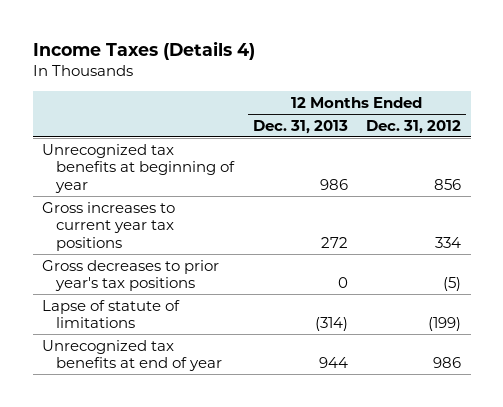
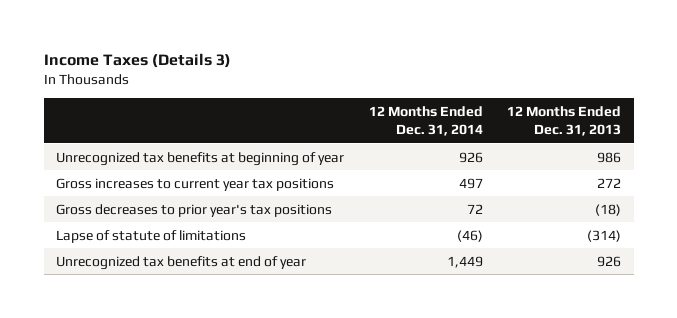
[32,41,255,61] Income Taxes (Details 4) -> [43,53,231,69] Income Taxes (Details 3)
[366,119,462,134] Dec. 31, 2012 -> none
none -> [368,106,483,137] 12 Months Ended Dec. 31, 2014
[337,277,348,289] 0 -> [595,203,622,216] (18)
[318,357,348,369] 944 -> [597,255,622,267] 926

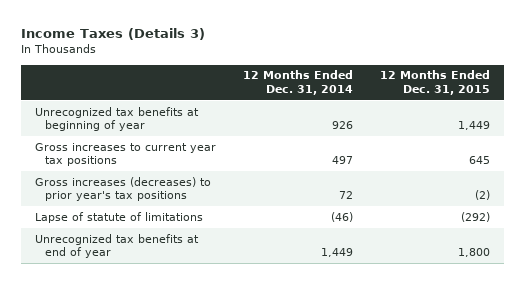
[507,106,622,137] 12 Months Ended Dec. 31, 2013 -> none
none -> [380,70,491,95] 12 Months Ended Dec. 31, 2015
[56,203,333,217] Gross decreases to prior year's tax positions -> [34,176,211,202] Gross increases (decreases) to prior year's tax positions

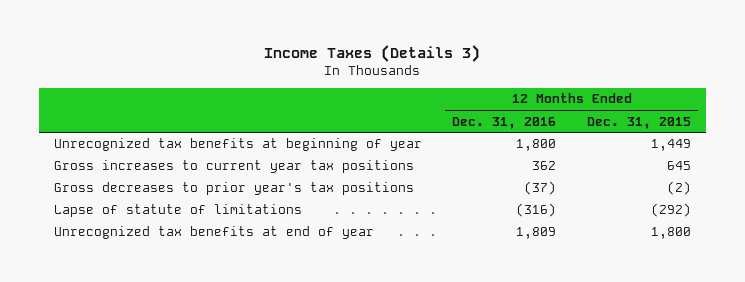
[242,70,353,95] 12 Months Ended Dec. 31, 2014 -> none
none -> [452,116,557,129] Dec. 31, 2016
[34,176,211,202] Gross increases (decreases) to prior year's tax positions -> [53,182,414,196] Gross decreases to prior year's tax positions

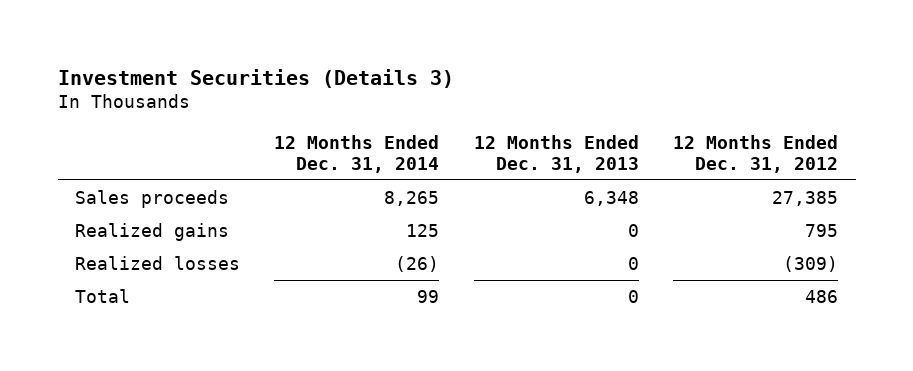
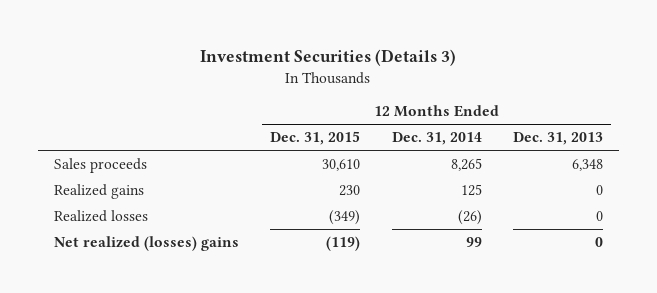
[673,134,839,173] 12 Months Ended Dec. 31, 2012 -> none
none -> [270,131,361,146] Dec. 31, 2015
[74,288,130,303] Total -> [53,235,239,251] Net realized (losses) gains

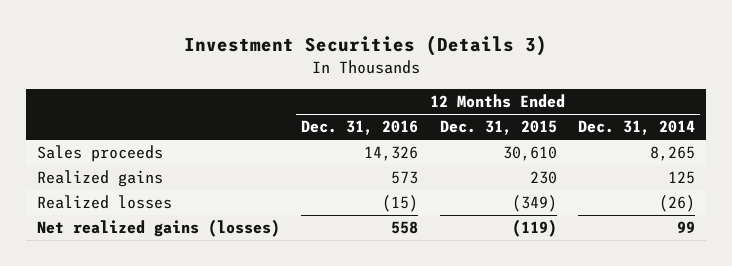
[513,132,604,146] Dec. 31, 2013 -> none
none -> [301,120,419,136] Dec. 31, 2016
[53,235,239,251] Net realized (losses) gains -> [37,219,281,238] Net realized gains (losses)

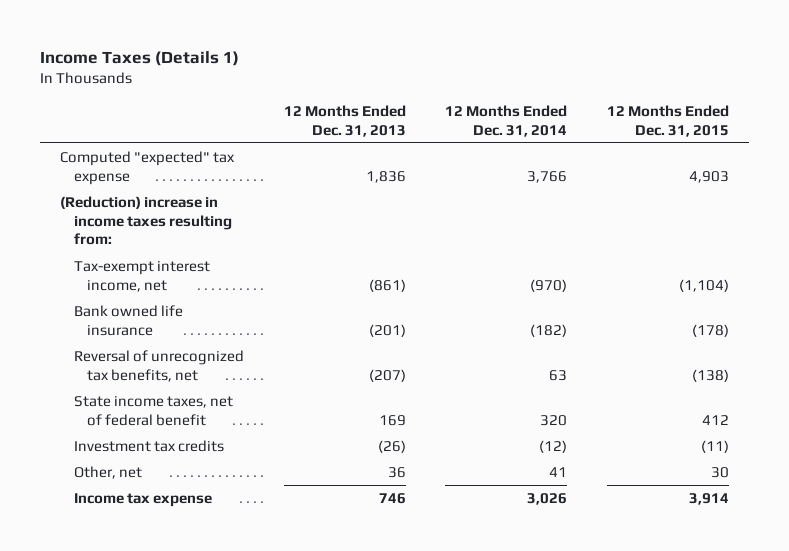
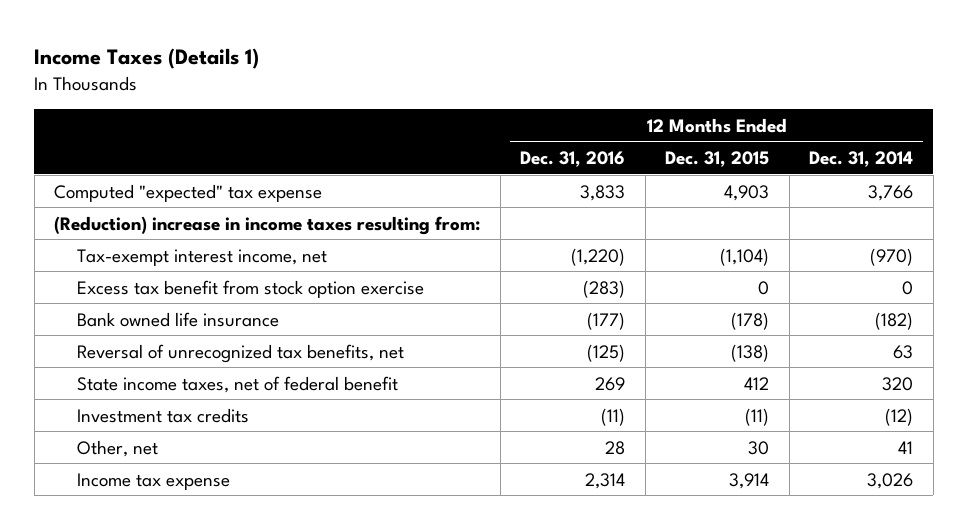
[283,104,406,137] 12 Months Ended Dec. 31, 2013 -> none
none -> [520,150,626,167] Dec. 31, 2016
none -> [76,279,424,298] Excess tax benefit from stock option exercise

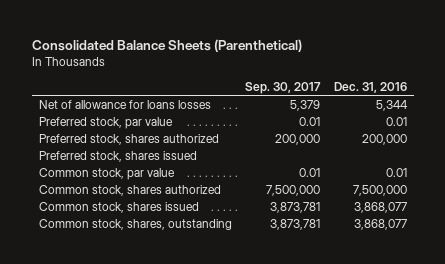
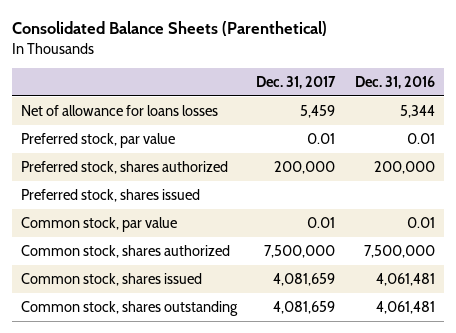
[245,81,322,94] Sep. 30, 2017 -> none
none -> [256,76,337,90] Dec. 31, 2017
[353,202,407,214] 3,868,077 -> [375,272,435,286] 4,061,481
[38,219,232,231] Common stock, shares, outstanding -> [21,300,239,316] Common stock, shares outstanding
[353,219,407,231] 3,868,077 -> [375,300,435,314] 4,061,481

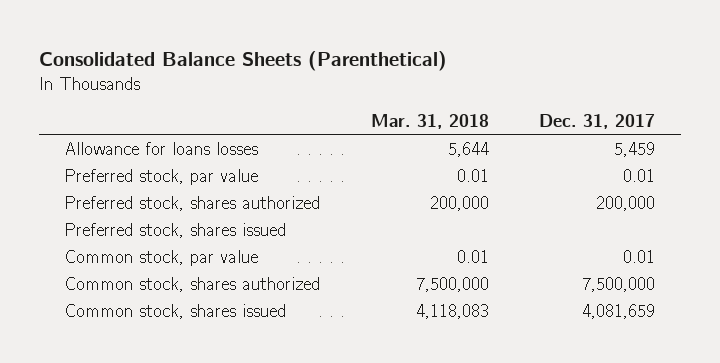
[354,76,435,90] Dec. 31, 2016 -> none
none -> [370,113,489,129] Mar. 31, 2018
[21,104,219,116] Net of allowance for loans losses -> [64,141,259,155] Allowance for loans losses
[21,300,239,316] Common stock, shares outstanding -> none

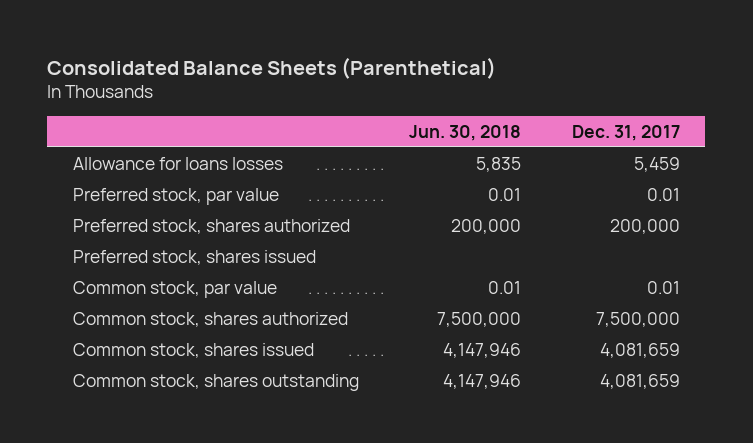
[370,113,489,129] Mar. 31, 2018 -> none
none -> [409,124,522,141] Jun. 30, 2018
none -> [72,373,359,391] Common stock, shares outstanding

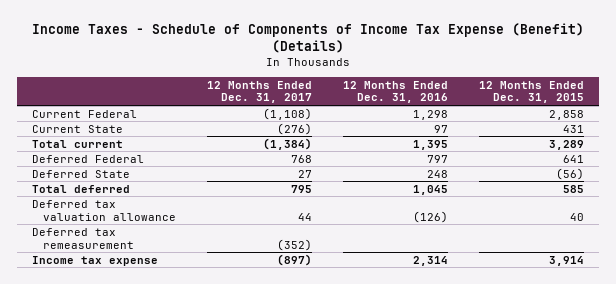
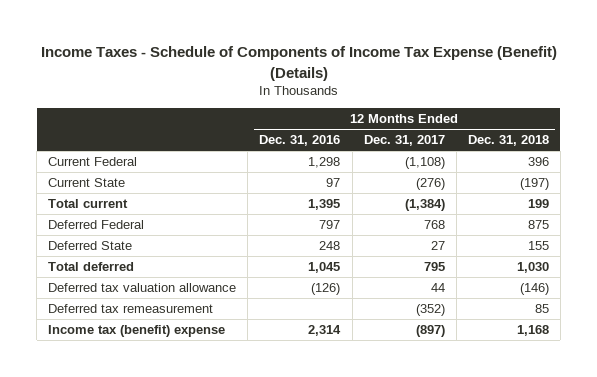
[478,80,584,104] 12 Months Ended Dec. 31, 2015 -> none
none -> [467,135,549,147] Dec. 31, 2018
[32,255,159,266] Income tax expense -> [48,324,226,337] Income tax (benefit) expense

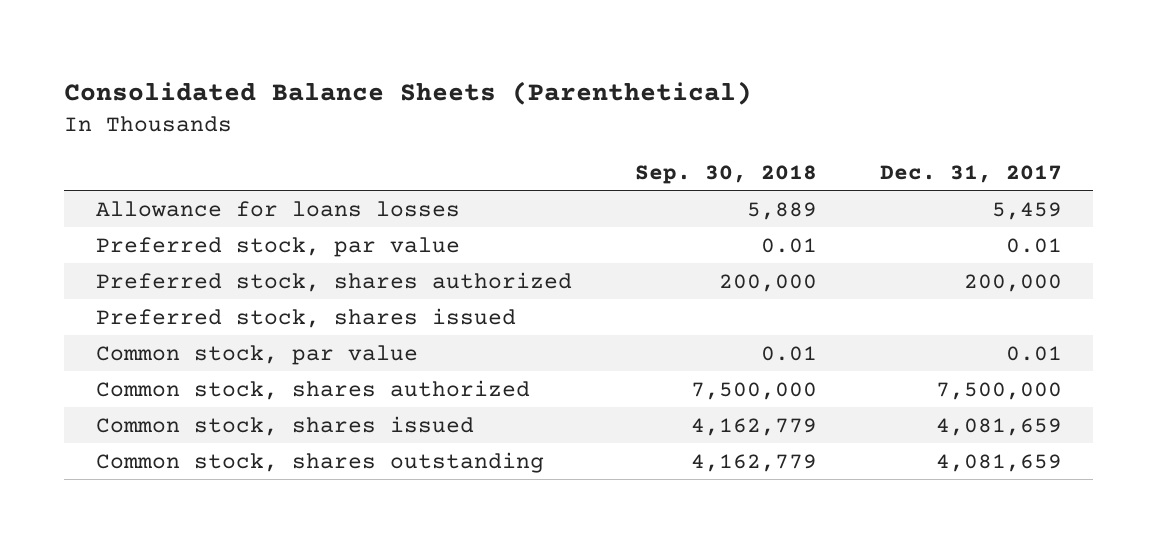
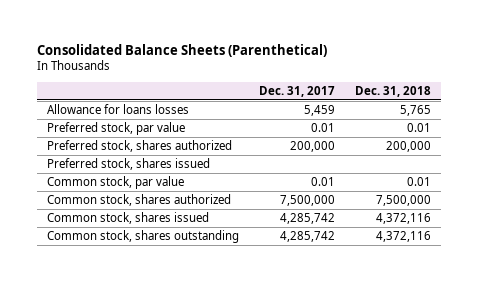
[634,165,817,185] Sep. 30, 2018 -> none
none -> [354,85,431,97] Dec. 31, 2018
[935,417,1062,436] 4,081,659 -> [279,213,335,225] 4,285,742
[935,453,1062,472] 4,081,659 -> [279,231,335,243] 4,285,742

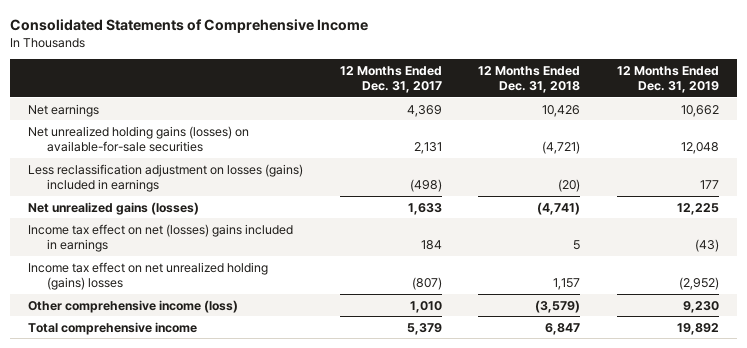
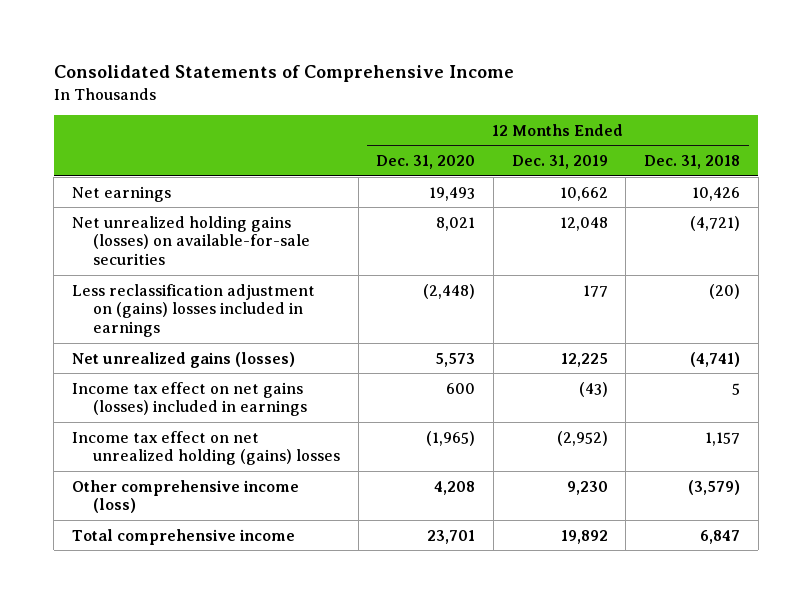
[339,65,442,94] 12 Months Ended Dec. 31, 2017 -> none
none -> [376,155,476,170] Dec. 31, 2020
[28,163,304,192] Less reclassification adjustment on losses (gains) included in earnings -> [71,283,315,338] Less reclassification adjustment on (gains) losses included in earnings
[28,223,294,252] Income tax effect on net (losses) gains included in earnings -> [71,381,307,417] Income tax effect on net gains (losses) included in earnings

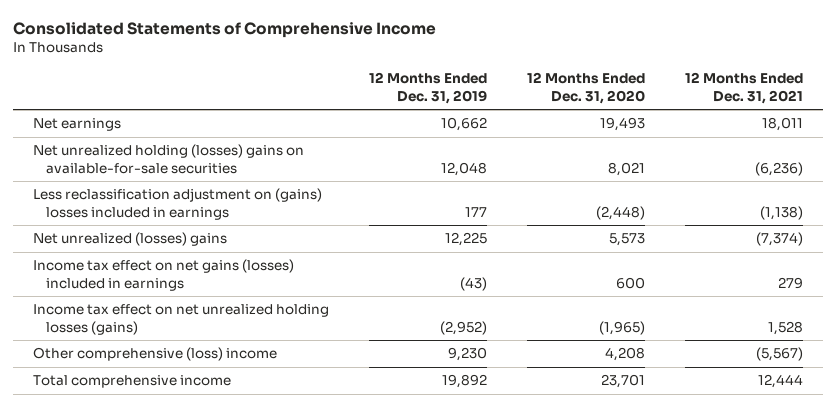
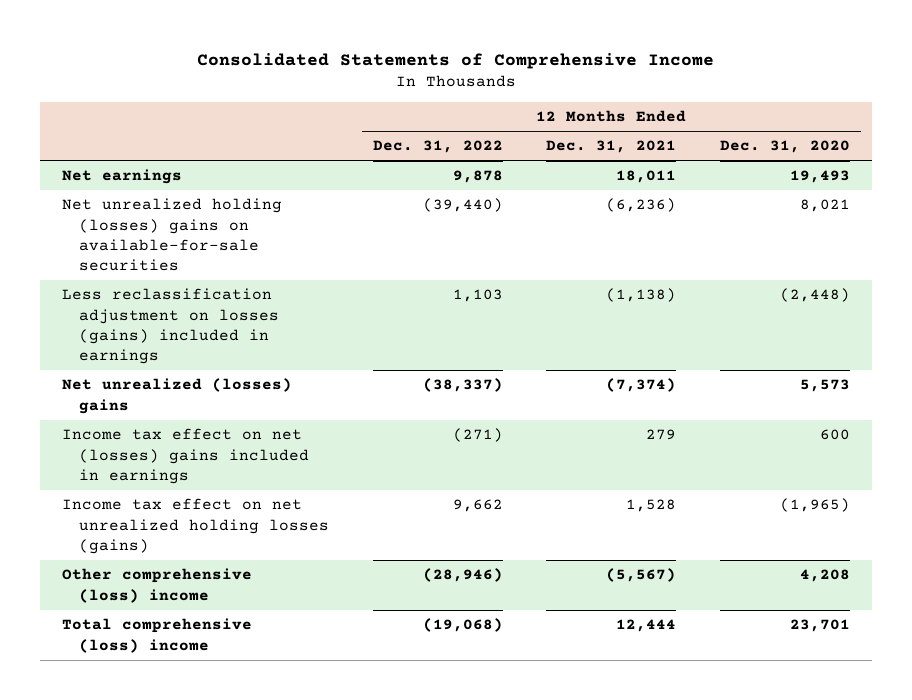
[369,72,488,104] 12 Months Ended Dec. 31, 2019 -> none
none -> [372,140,503,154] Dec. 31, 2022
[32,188,322,220] Less reclassification adjustment on (gains) losses included in earnings -> [62,288,280,365] Less reclassification adjustment on losses (gains) included in earnings
[32,259,294,291] Income tax effect on net gains (losses) included in earnings -> [62,428,310,484] Income tax effect on net (losses) gains included in earnings
[32,375,231,389] Total comprehensive income -> [62,618,253,653] Total comprehensive (loss) income

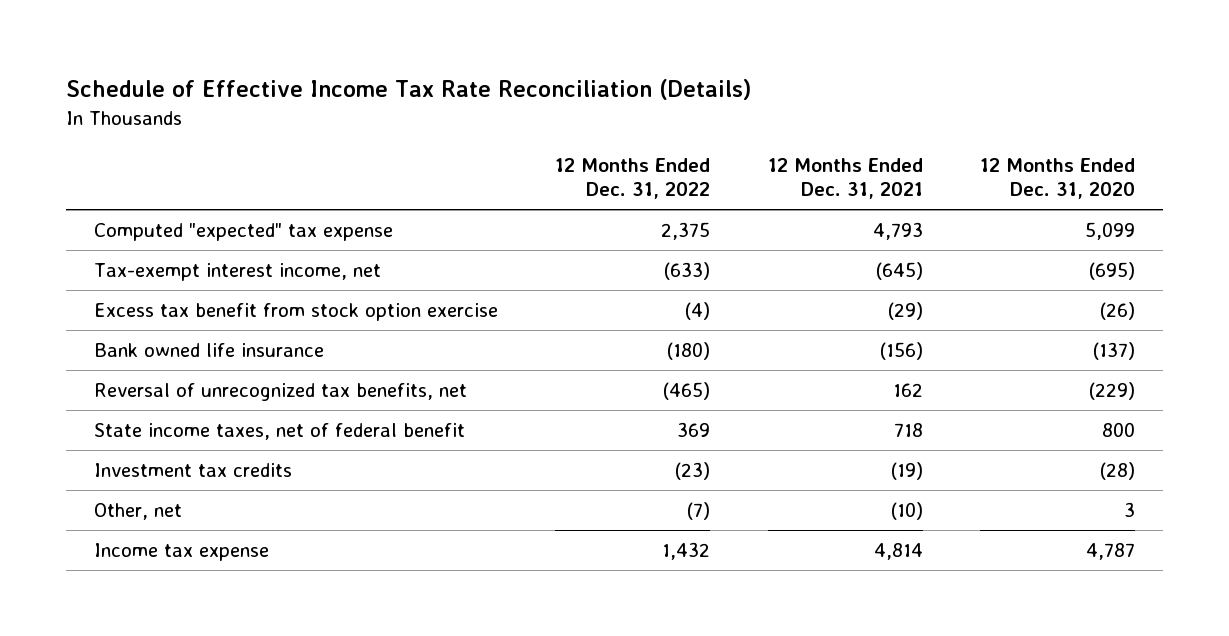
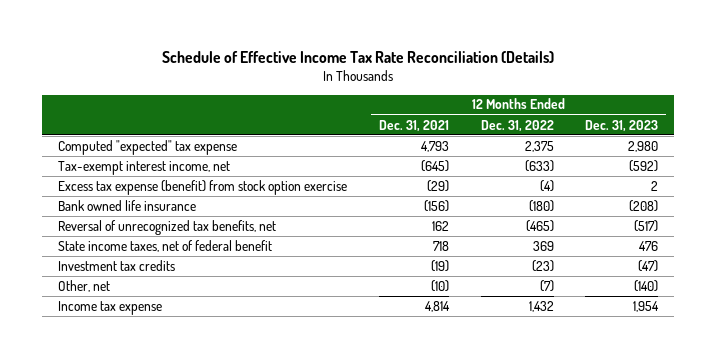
[979,157,1135,200] 12 Months Ended Dec. 31, 2020 -> none
none -> [585,119,659,132] Dec. 31, 2023
[94,303,499,322] Excess tax benefit from stock option exercise -> [58,179,348,195] Excess tax expense (benefit) from stock option exercise

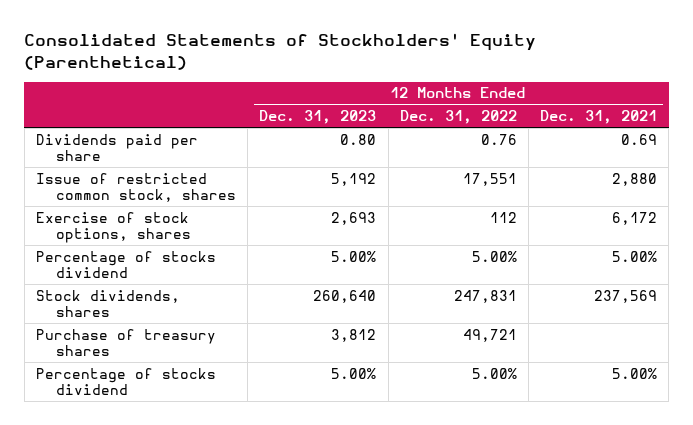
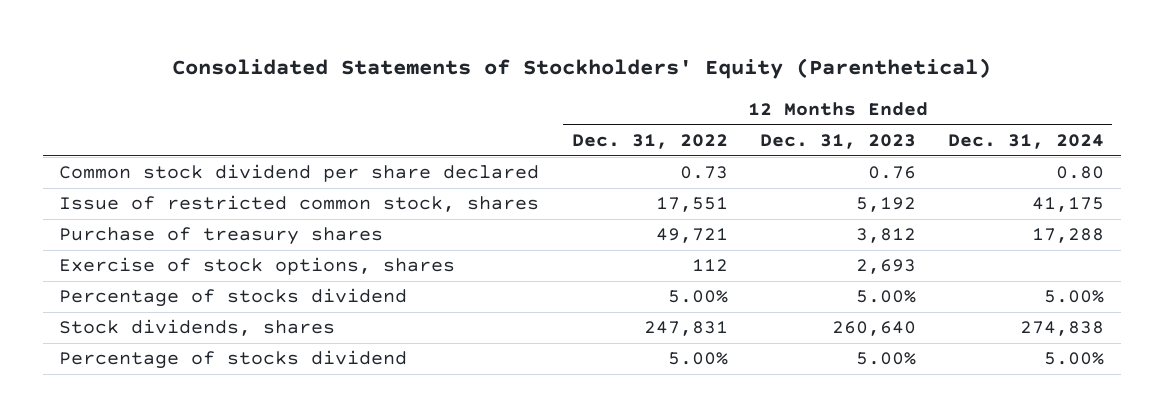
[540,110,658,125] Dec. 31, 2021 -> none
none -> [948,133,1105,149] Dec. 31, 2024
[36,133,199,161] Dividends paid per share -> [59,164,540,183] Common stock dividend per share declared
[340,133,377,145] 0.80 -> [867,166,916,180] 0.76
[480,133,517,145] 0.76 -> [679,166,728,180] 0.73
[36,328,217,356] Purchase of treasury shares -> [59,227,384,246] Purchase of treasury shares

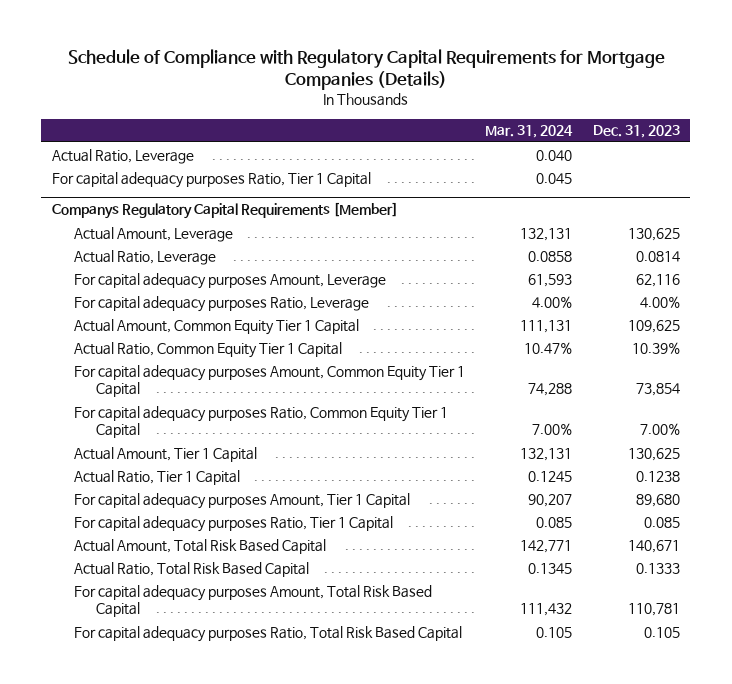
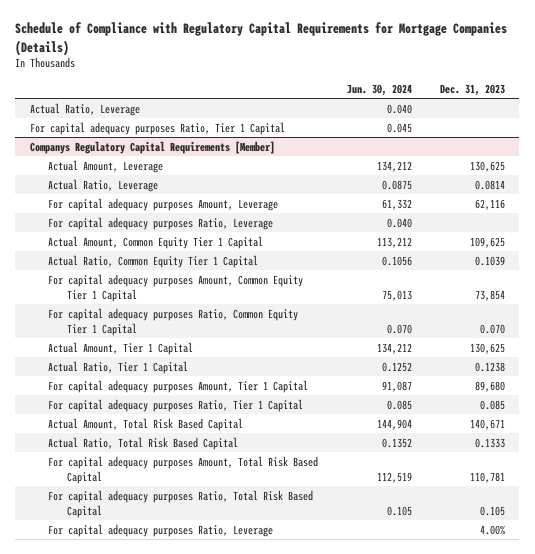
[485,125,574,139] Mar. 31, 2024 -> none
none -> [346,83,412,96] Jun. 30, 2024
none -> [48,216,274,230] For capital adequacy purposes Ratio, Leverage
[632,341,681,354] 10.39% -> [475,255,506,266] 0.1039
[640,423,681,436] 7.00% -> [480,323,506,334] 0.070
[73,295,369,312] For capital adequacy purposes Ratio, Leverage -> [48,523,274,537] For capital adequacy purposes Ratio, Leverage

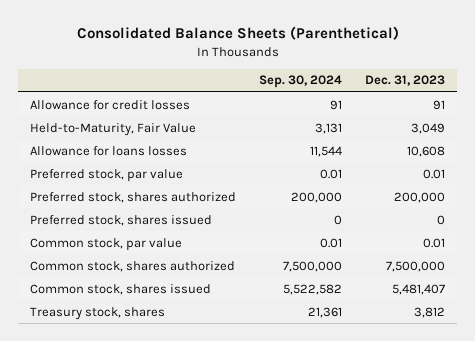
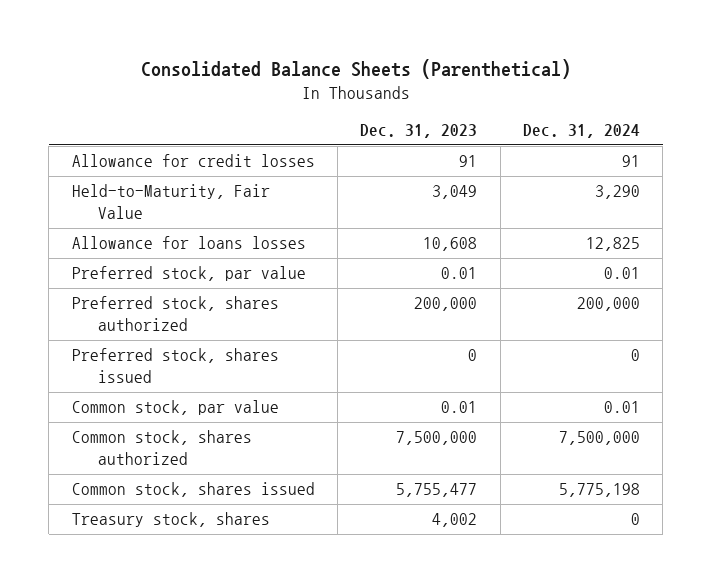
[259,75,343,89] Sep. 30, 2024 -> none
none -> [522,124,640,139] Dec. 31, 2024
[392,283,446,295] 5,481,407 -> [396,483,478,498] 5,755,477
[414,306,446,318] 3,812 -> [432,513,478,528] 4,002

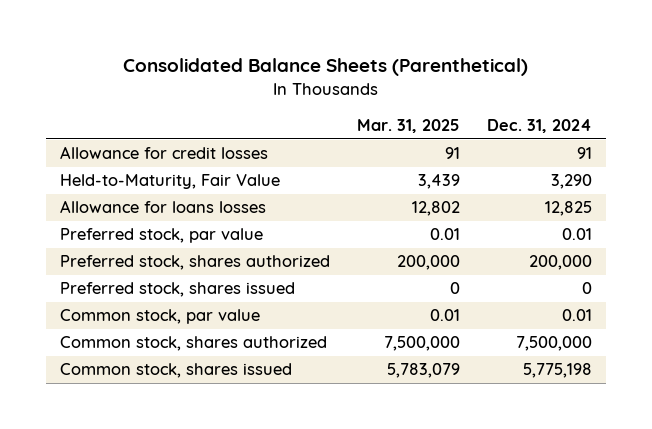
[360,124,478,139] Dec. 31, 2023 -> none
none -> [357,119,461,134] Mar. 31, 2025
[71,512,270,528] Treasury stock, shares -> none

